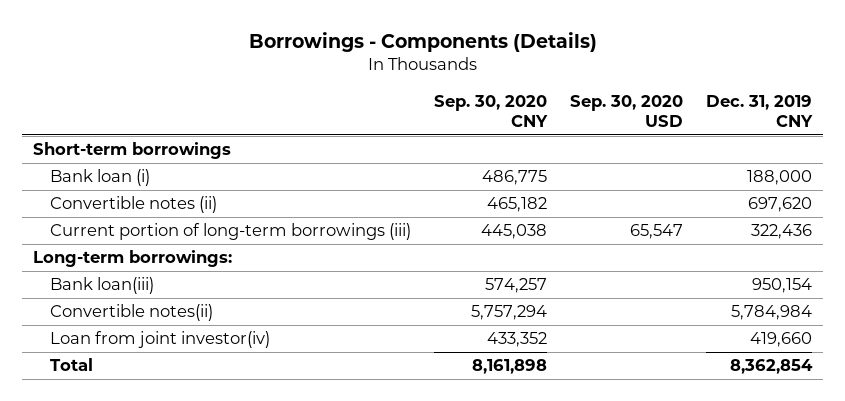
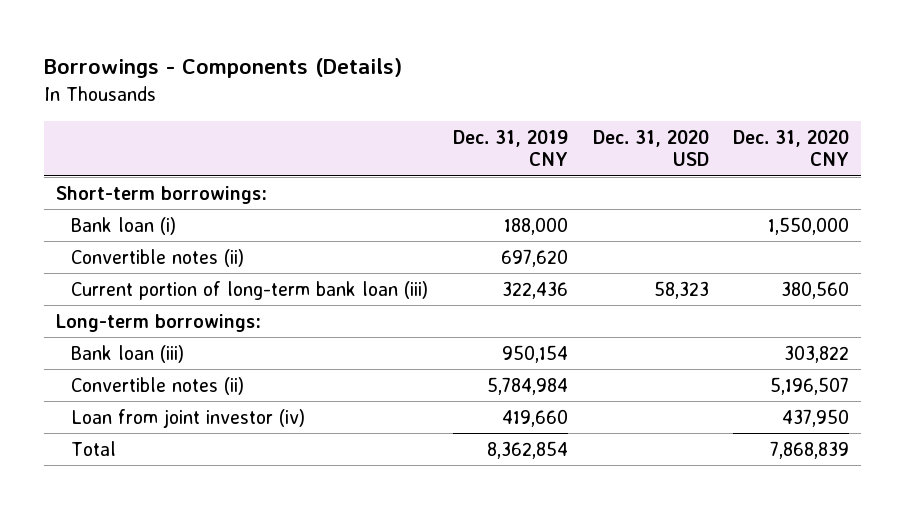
[433,94,548,127] Sep. 30, 2020 CNY -> none
[569,94,683,127] Sep. 30, 2020 USD -> none
none -> [592,129,709,167] Dec. 31, 2020 USD
none -> [733,129,850,167] Dec. 31, 2020 CNY
[33,142,232,160] Short-term borrowings -> [56,185,268,204] Short-term borrowings:
[49,223,411,241] Current portion of long-term borrowings (iii) -> [71,280,429,300] Current portion of long-term bank loan (iii)
[49,277,154,295] Bank loan(iii) -> [71,344,185,363] Bank loan (iii)
[49,304,213,322] Convertible notes(ii) -> [71,376,245,395] Convertible notes (ii)
[49,331,270,349] Loan from joint investor(iv) -> [71,408,306,428] Loan from joint investor (iv)

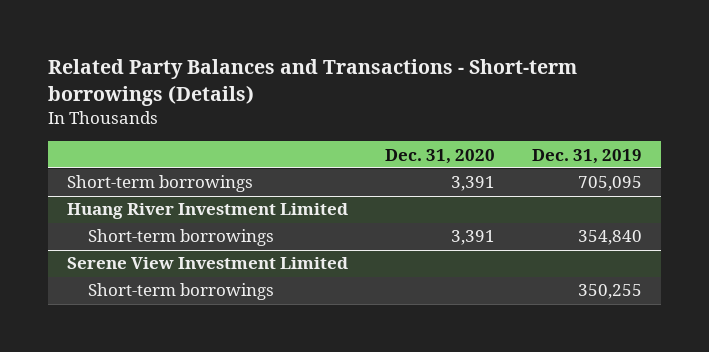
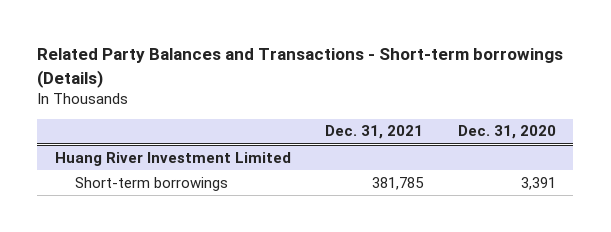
[532,148,643,164] Dec. 31, 2019 -> none
none -> [325,125,424,140] Dec. 31, 2021
[66,175,253,193] Short-term borrowings -> none
[66,257,348,270] Serene View Investment Limited -> none
[88,283,275,301] Short-term borrowings -> none

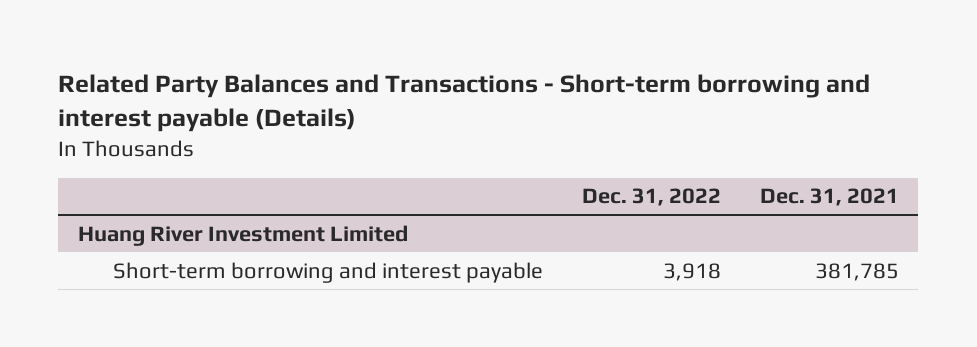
[37,48,564,88] Related Party Balances and Transactions - Short-term borrowings (Details) -> [58,74,871,133] Related Party Balances and Transactions - Short-term borrowing and interest payable (Details)
[458,125,557,140] Dec. 31, 2020 -> none
none -> [581,188,721,207] Dec. 31, 2022
[74,176,228,191] Short-term borrowings -> [112,261,543,283] Short-term borrowing and interest payable

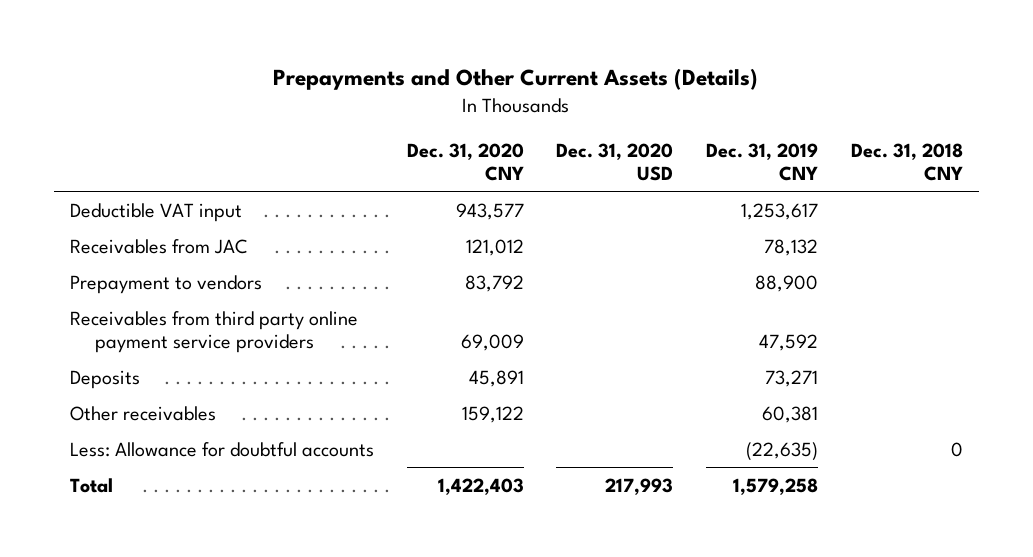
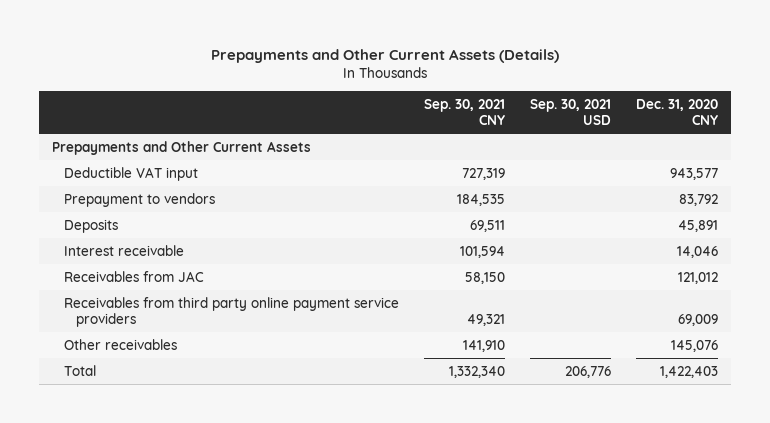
[556,142,674,181] Dec. 31, 2020 USD -> none
[706,142,819,181] Dec. 31, 2019 CNY -> none
[850,142,963,181] Dec. 31, 2018 CNY -> none
none -> [423,98,505,126] Sep. 30, 2021 CNY
none -> [530,98,612,126] Sep. 30, 2021 USD
none -> [51,140,311,155] Prepayments and Other Current Assets
[70,441,375,457] Less: Allowance for doubtful accounts -> none
none -> [63,244,184,256] Interest receivable
[70,238,249,254] Receivables from JAC -> [63,270,204,282] Receivables from JAC
[70,310,359,353] Receivables from third party online payment service providers -> [63,296,399,328] Receivables from third party online payment service providers
[461,405,524,423] 159,122 -> [671,339,719,352] 145,076

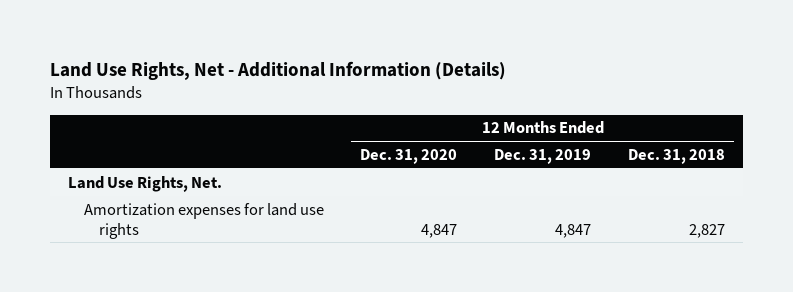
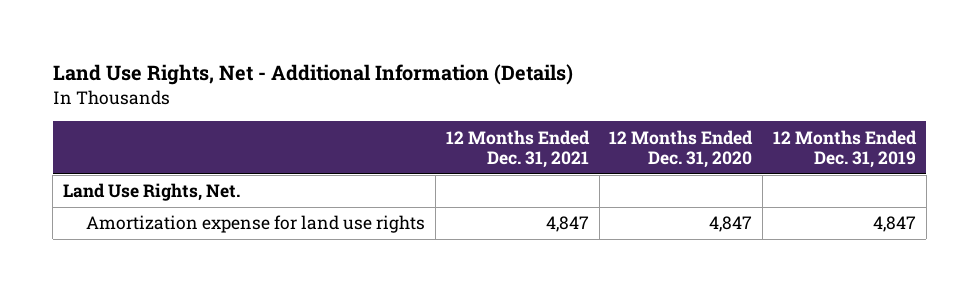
[627,148,725,164] Dec. 31, 2018 -> none
none -> [445,129,590,169] 12 Months Ended Dec. 31, 2021
[83,202,324,239] Amortization expenses for land use rights -> [86,215,426,234] Amortization expense for land use rights

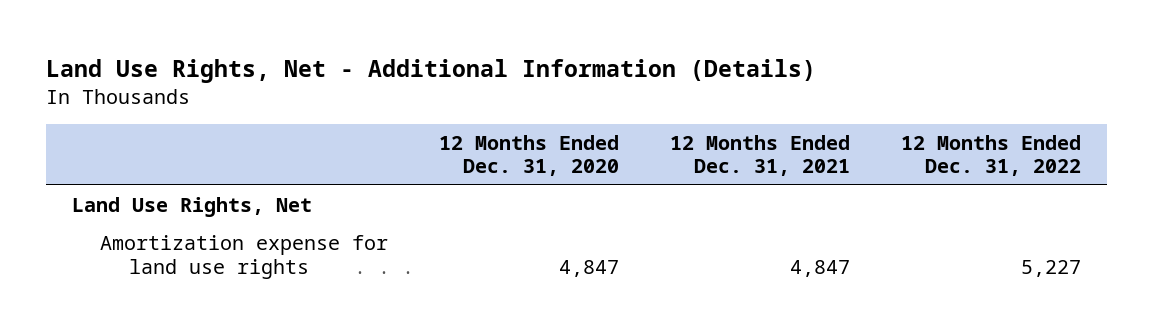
[772,129,917,169] 12 Months Ended Dec. 31, 2019 -> none
none -> [901,134,1082,177] 12 Months Ended Dec. 31, 2022
[63,183,241,202] Land Use Rights, Net. -> [71,197,312,218] Land Use Rights, Net

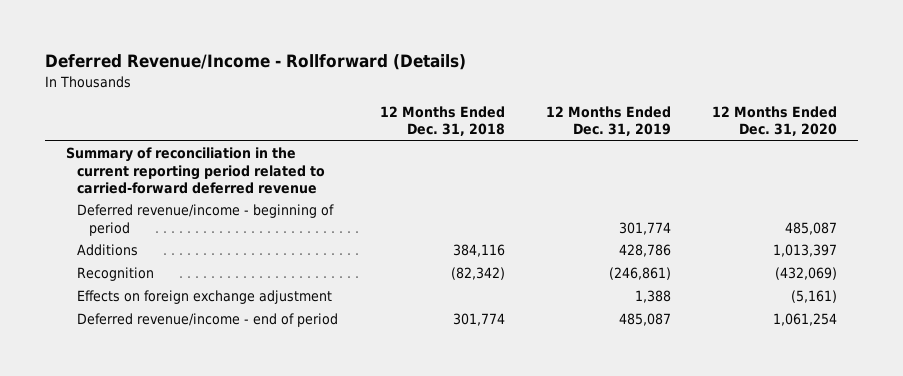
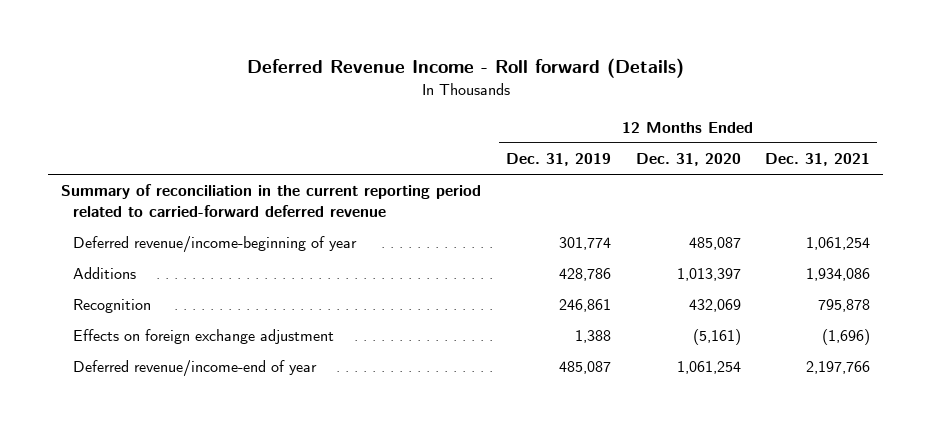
[45,54,467,71] Deferred Revenue/Income - Rollforward (Details) -> [246,58,684,79] Deferred Revenue Income - Roll forward (Details)
[379,106,505,137] 12 Months Ended Dec. 31, 2018 -> none
none -> [765,153,871,167] Dec. 31, 2021
[77,204,335,236] Deferred revenue/income - beginning of period -> [72,236,357,254] Deferred revenue/income-beginning of year
[608,267,671,281] (246,861) -> [558,299,611,313] 246,861
[774,267,837,281] (432,069) -> [688,299,741,313] 432,069
[77,313,339,328] Deferred revenue/income - end of period -> [72,360,317,378] Deferred revenue/income-end of year

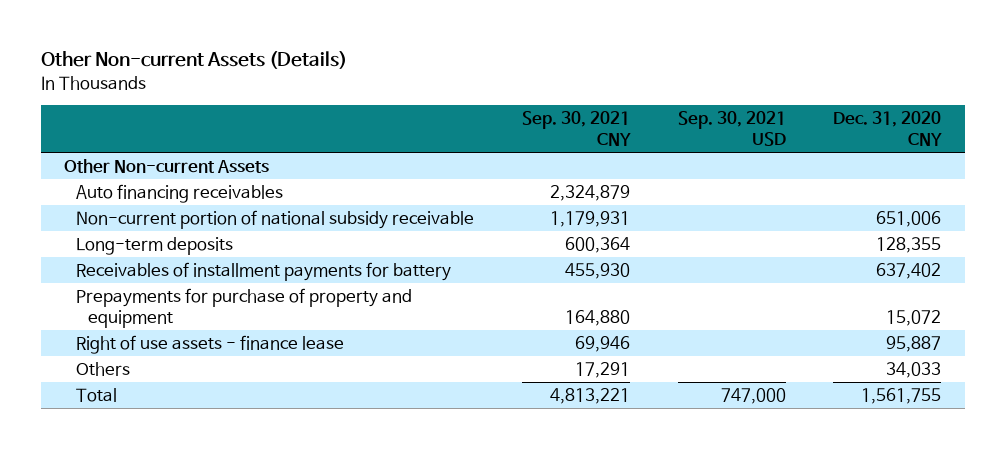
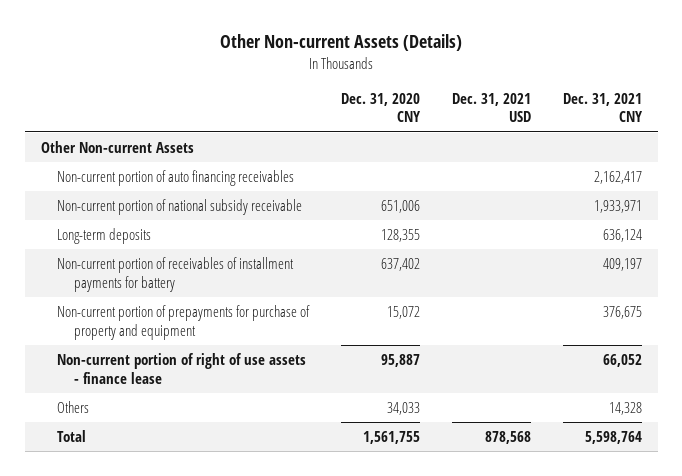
[522,111,632,147] Sep. 30, 2021 CNY -> none
[677,111,786,147] Sep. 30, 2021 USD -> none
none -> [451,92,531,123] Dec. 31, 2021 USD
none -> [562,92,643,123] Dec. 31, 2021 CNY
[76,184,284,204] Auto financing receivables -> [57,169,295,186] Non-current portion of auto financing receivables
[76,262,452,282] Receivables of installment payments for battery -> [57,256,295,292] Non-current portion of receivables of installment payments for battery
[76,288,413,328] Prepayments for purchase of property and equipment -> [57,304,311,340] Non-current portion of prepayments for purchase of property and equipment
[76,335,345,355] Right of use assets - finance lease -> [57,352,307,384] Non-current portion of right of use assets - finance lease

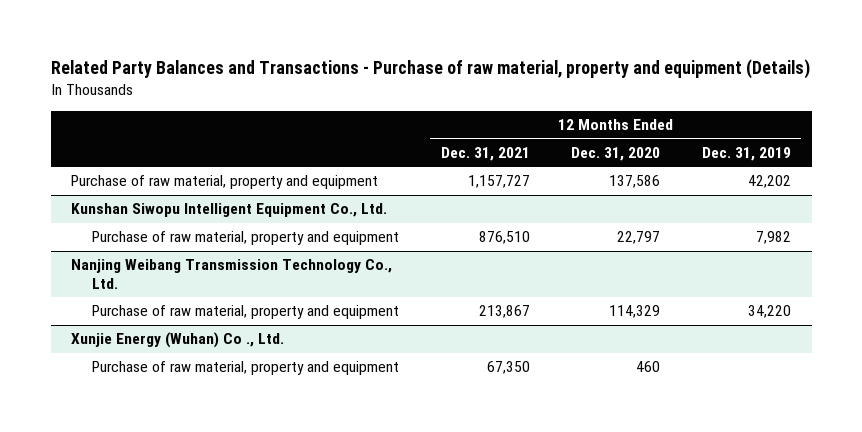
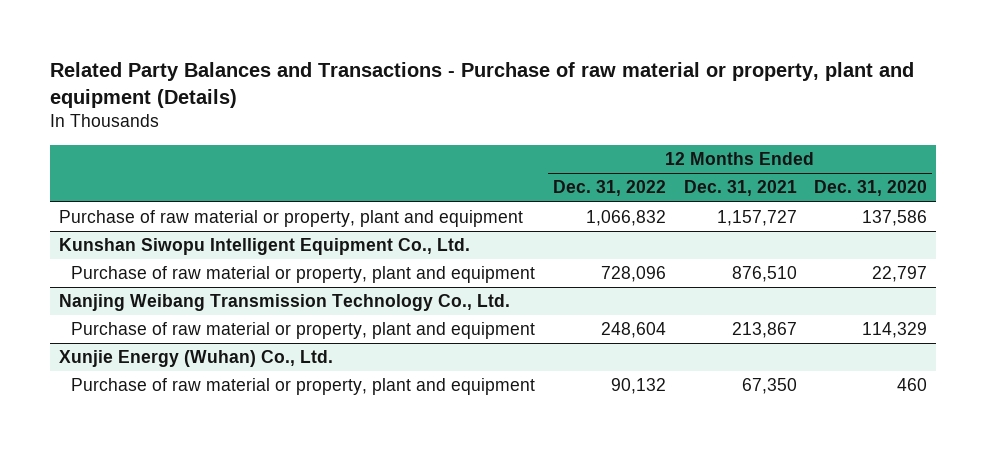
[50,59,810,80] Related Party Balances and Transactions - Purchase of raw material, property and equipment (Details) -> [49,61,914,108] Related Party Balances and Transactions - Purchase of raw material or property, plant and equipment (Details)
[701,146,791,161] Dec. 31, 2019 -> none
none -> [552,180,666,197] Dec. 31, 2022
[71,175,379,190] Purchase of raw material, property and equipment -> [58,210,523,228] Purchase of raw material or property, plant and equipment
[91,231,399,246] Purchase of raw material, property and equipment -> [71,266,536,284] Purchase of raw material or property, plant and equipment
[91,305,399,320] Purchase of raw material, property and equipment -> [71,322,536,340] Purchase of raw material or property, plant and equipment
[71,332,285,349] Xunjie Energy (Wuhan) Co ., Ltd. -> [58,350,333,368] Xunjie Energy (Wuhan) Co., Ltd.
[91,361,399,376] Purchase of raw material, property and equipment -> [71,378,536,396] Purchase of raw material or property, plant and equipment

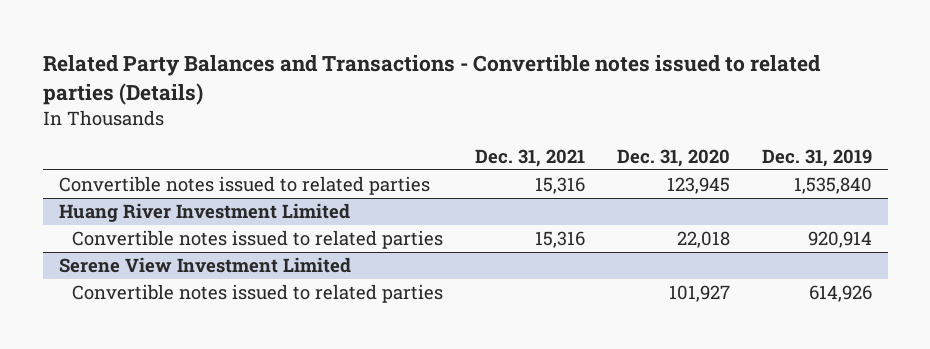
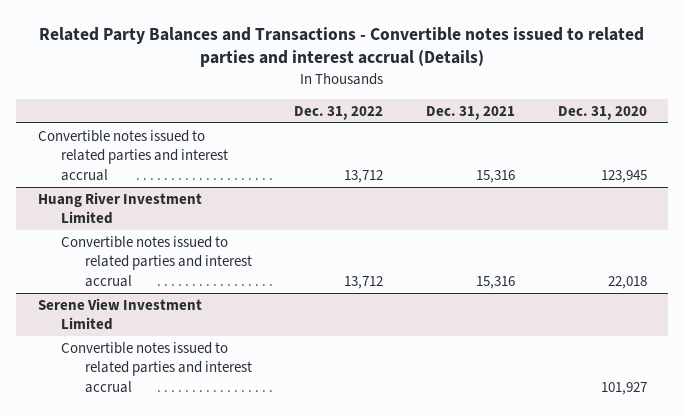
[42,55,821,105] Related Party Balances and Transactions - Convertible notes issued to related parties (Details) -> [39,26,645,68] Related Party Balances and Transactions - Convertible notes issued to related parties and interest accrual (Details)
[761,149,872,168] Dec. 31, 2019 -> none
none -> [294,105,384,120] Dec. 31, 2022
[58,176,430,196] Convertible notes issued to related parties -> [37,129,229,181] Convertible notes issued to related parties and interest accrual
[71,230,443,250] Convertible notes issued to related parties -> [61,235,252,287] Convertible notes issued to related parties and interest accrual
[71,284,443,304] Convertible notes issued to related parties -> [61,341,252,393] Convertible notes issued to related parties and interest accrual

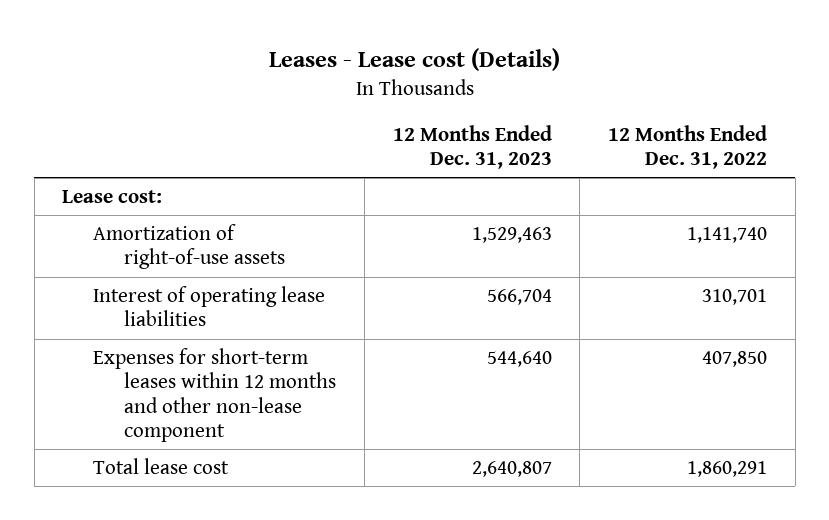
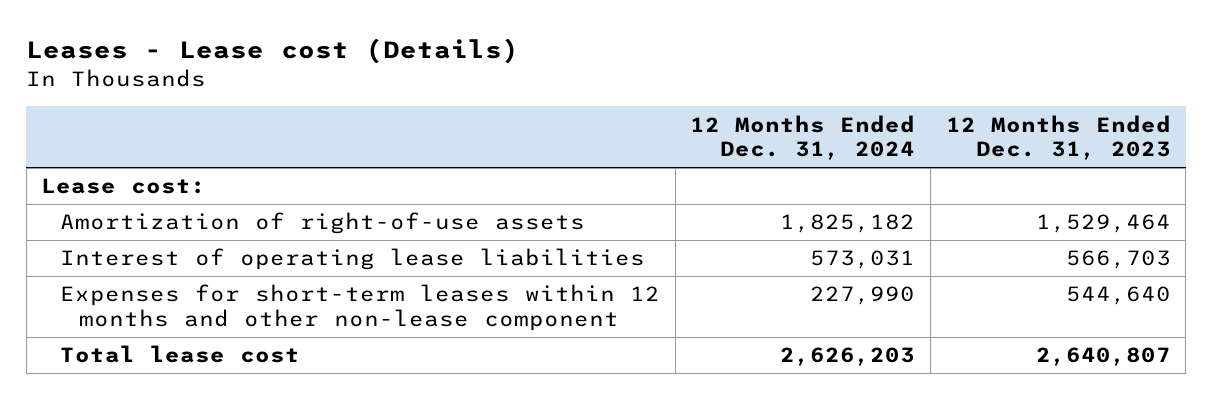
[608,124,768,170] 12 Months Ended Dec. 31, 2022 -> none
none -> [690,114,916,161] 12 Months Ended Dec. 31, 2024
[471,227,552,244] 1,529,463 -> [1035,214,1171,234] 1,529,464
[486,289,552,306] 566,704 -> [1065,250,1171,270] 566,703

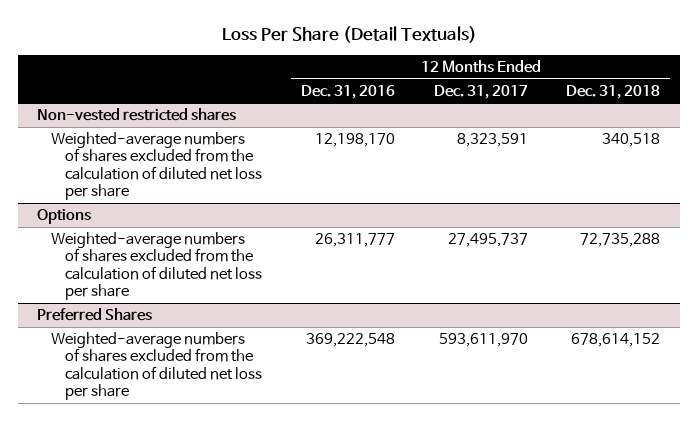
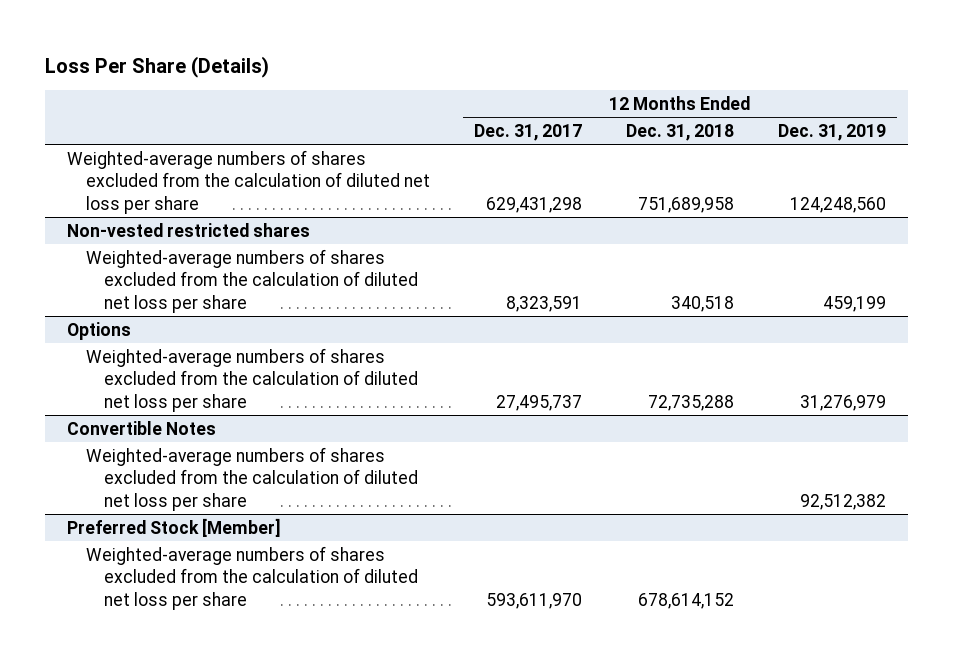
[221,26,477,44] Loss Per Share (Detail Textuals) -> [45,55,270,78] Loss Per Share (Details)
[300,84,395,99] Dec. 31, 2016 -> none
none -> [778,123,887,141] Dec. 31, 2019
none -> [67,149,430,215] Weighted-average numbers of shares excluded from the calculation of diluted net loss per share
none -> [67,420,217,435] Convertible Notes
none -> [85,446,418,512] Weighted-average numbers of shares excluded from the calculation of diluted net loss per share
[37,308,153,322] Preferred Shares -> [67,517,282,537] Preferred Stock [Member]

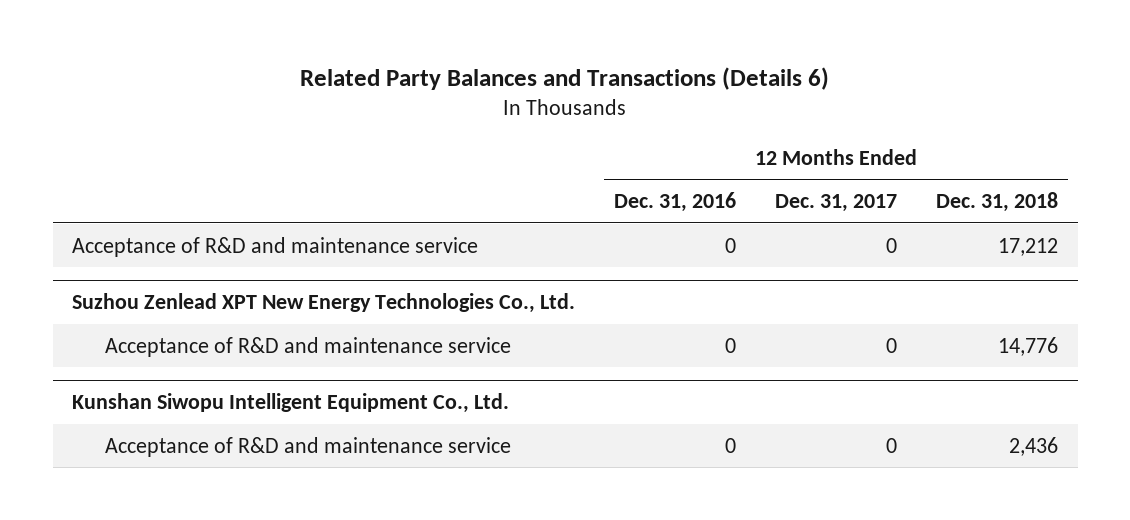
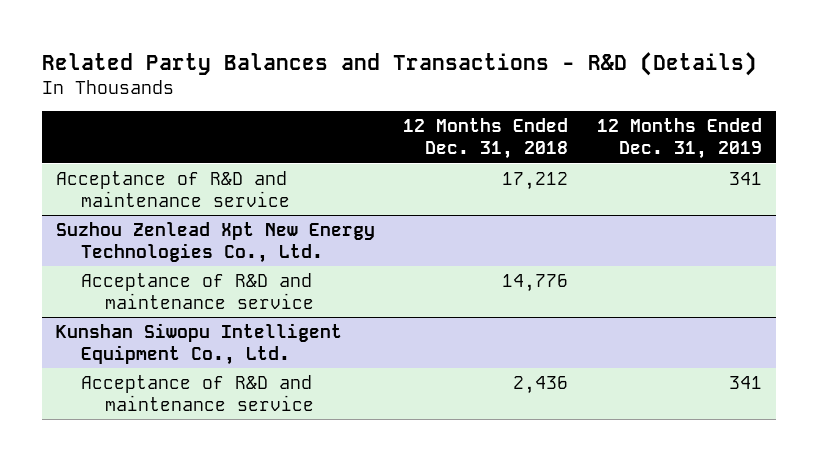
[300,66,830,90] Related Party Balances and Transactions (Details 6) -> [42,51,758,76] Related Party Balances and Transactions - R&D (Details)
[614,192,737,213] Dec. 31, 2016 -> none
[775,194,898,213] Dec. 31, 2017 -> none
none -> [596,117,762,160] 12 Months Ended Dec. 31, 2019
[72,293,576,314] Suzhou Zenlead XPT New Energy Technologies Co., Ltd. -> [56,221,376,264] Suzhou Zenlead Xpt New Energy Technologies Co., Ltd.

